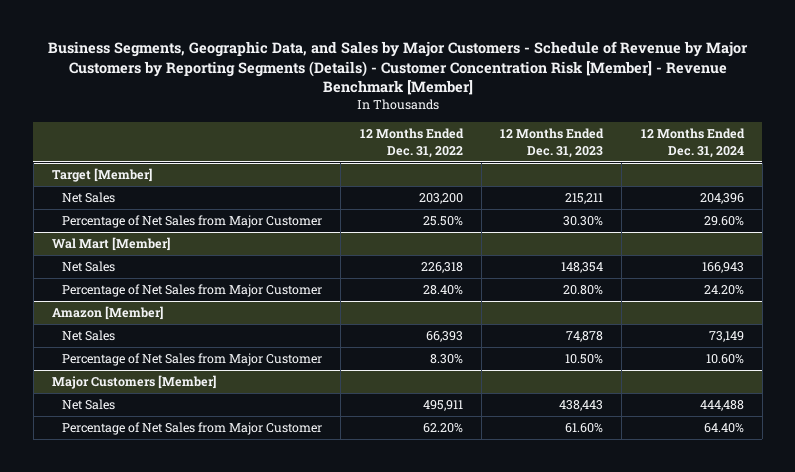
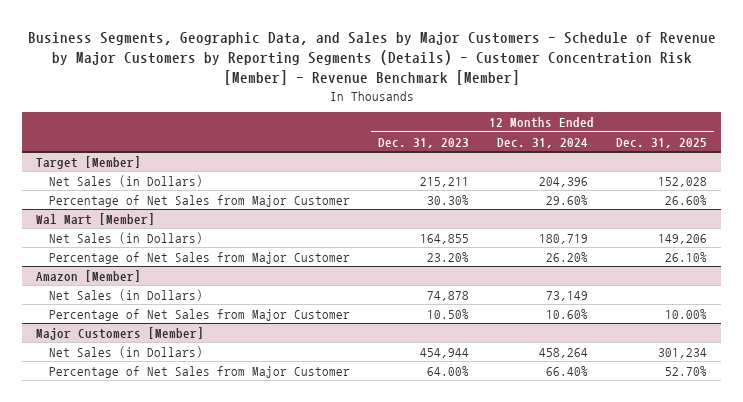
[359,128,464,158] 12 Months Ended Dec. 31, 2022 -> none
none -> [616,137,708,148] Dec. 31, 2025
[62,192,116,204] Net Sales -> [48,174,203,187] Net Sales (in Dollars)
[62,261,116,273] Net Sales -> [48,231,203,244] Net Sales (in Dollars)
[561,262,604,274] 148,354 -> [419,233,469,244] 164,855
[701,262,744,274] 166,943 -> [538,233,588,244] 180,719
[563,285,604,296] 20.80% -> [426,251,469,262] 23.20%
[703,285,744,296] 24.20% -> [545,251,588,262] 26.20%
[62,330,116,342] Net Sales -> [48,288,203,301] Net Sales (in Dollars)
[62,399,116,411] Net Sales -> [48,345,203,358] Net Sales (in Dollars)
[559,400,604,412] 438,443 -> [419,347,469,358] 454,944
[699,400,744,412] 444,488 -> [538,347,588,358] 458,264
[565,423,604,434] 61.60% -> [426,365,469,376] 64.00%
[703,423,744,434] 64.40% -> [545,365,588,376] 66.40%

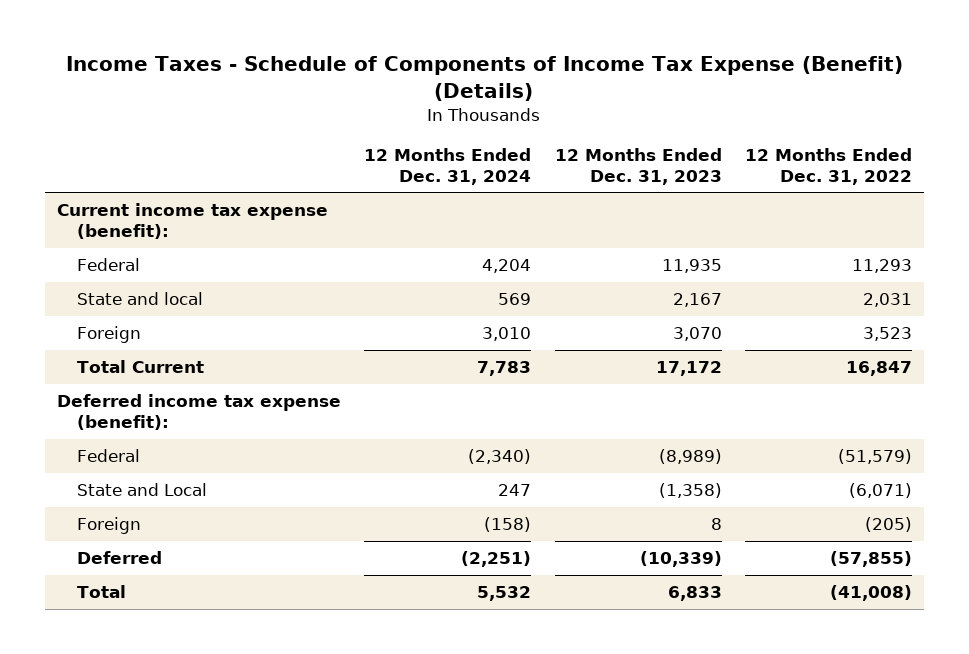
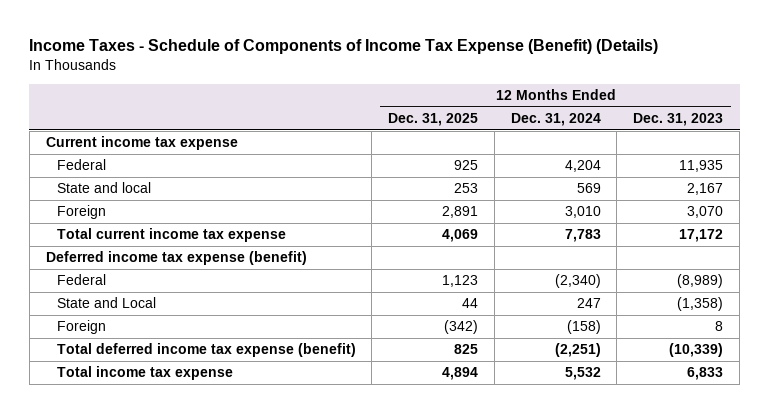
[745,147,913,185] 12 Months Ended Dec. 31, 2022 -> none
none -> [388,112,479,126] Dec. 31, 2025
[56,203,328,239] Current income tax expense (benefit): -> [45,136,238,151] Current income tax expense
[77,360,205,374] Total Current -> [56,228,286,243] Total current income tax expense
[56,394,341,430] Deferred income tax expense (benefit): -> [45,251,307,266] Deferred income tax expense (benefit)
[77,551,163,565] Deferred -> [56,343,356,358] Total deferred income tax expense (benefit)
[77,585,127,599] Total -> [56,366,233,381] Total income tax expense

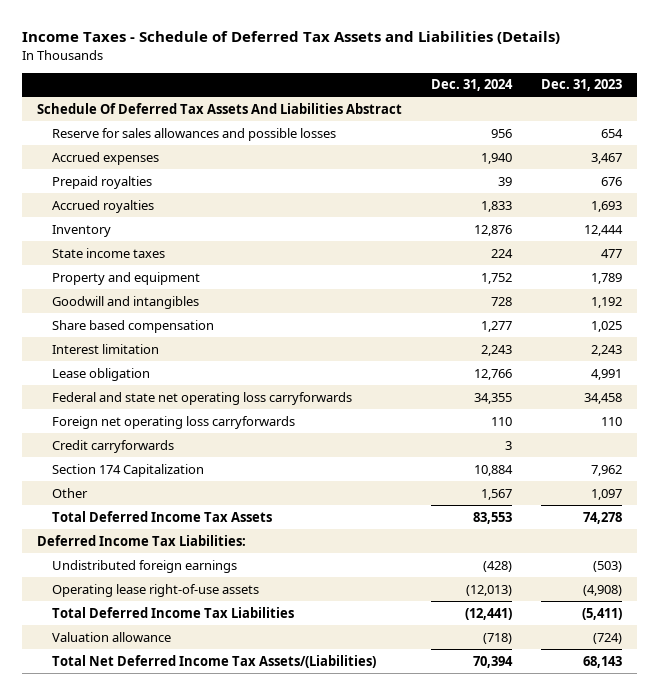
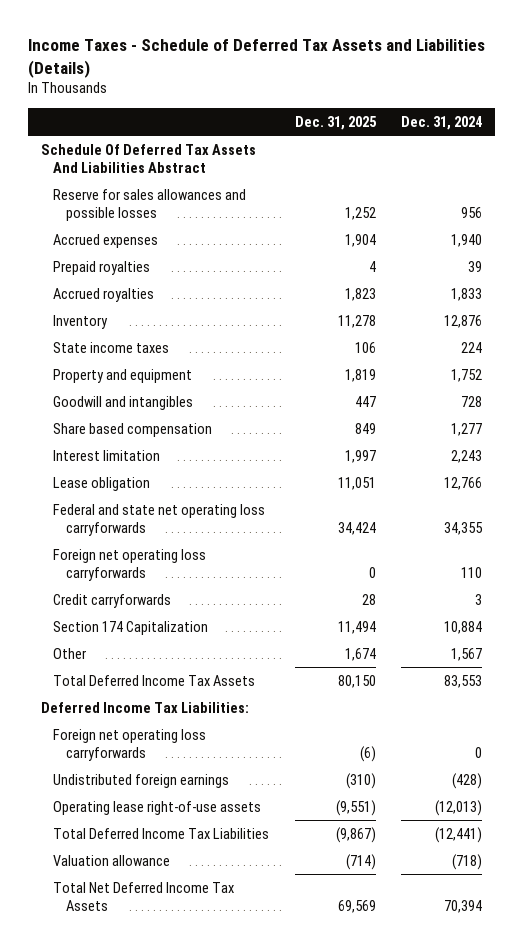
[541,79,623,92] Dec. 31, 2023 -> none
none -> [294,116,377,131] Dec. 31, 2025
none -> [53,728,207,761] Foreign net operating loss carryforwards
[52,654,377,668] Total Net Deferred Income Tax Assets/(Liabilities) -> [53,881,235,911] Total Net Deferred Income Tax Assets

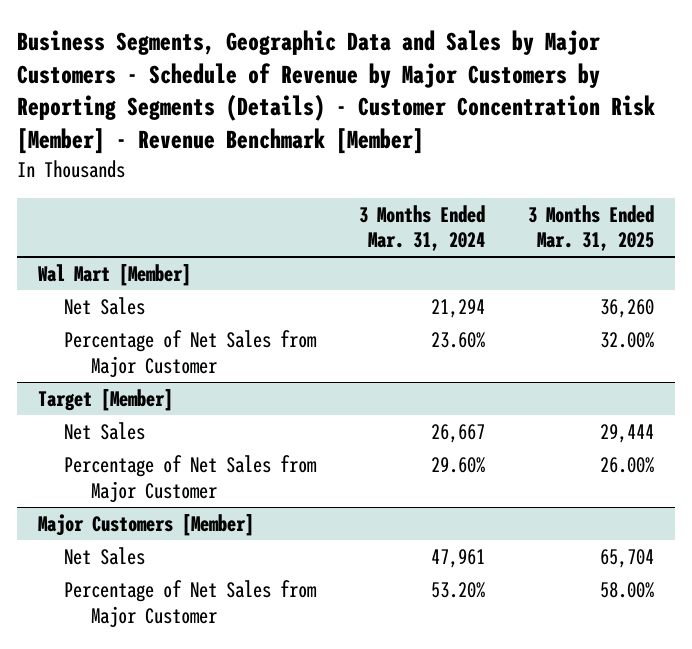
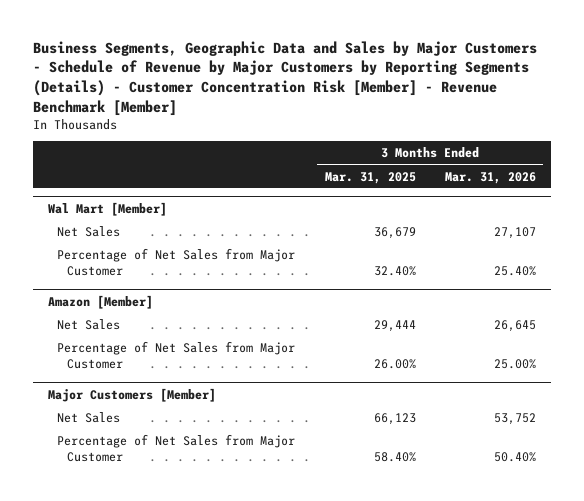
[359,204,486,252] 3 Months Ended Mar. 31, 2024 -> none
none -> [444,171,536,184] Mar. 31, 2026
[599,298,654,318] 36,260 -> [373,227,416,240] 36,679
[599,331,654,348] 32.00% -> [373,265,416,276] 32.40%
[38,388,174,411] Target [Member] -> [48,295,154,310] Amazon [Member]
[599,548,654,568] 65,704 -> [373,413,416,426] 66,123
[599,581,654,598] 58.00% -> [373,451,416,462] 58.40%

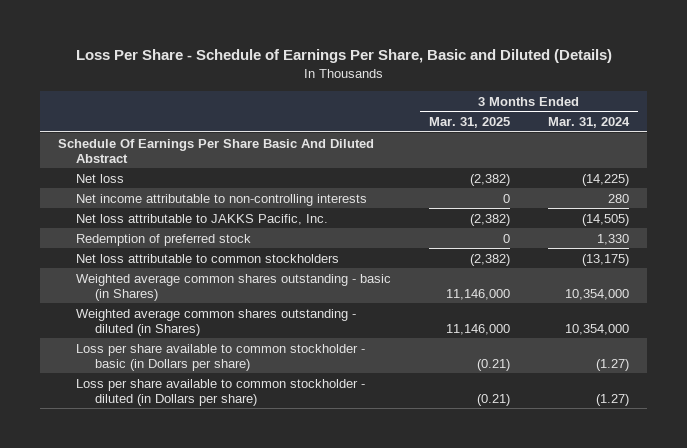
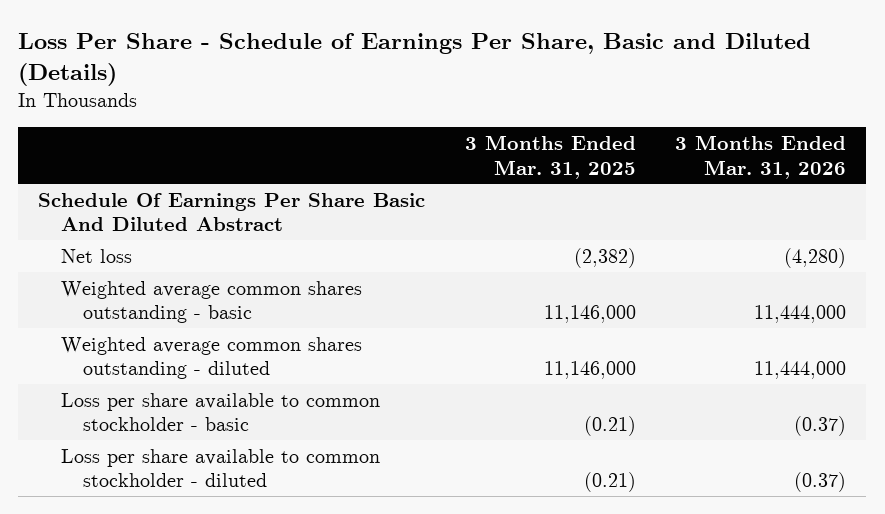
[547,116,630,128] Mar. 31, 2024 -> none
none -> [675,134,847,179] 3 Months Ended Mar. 31, 2026
[76,193,368,206] Net income attributable to non-controlling interests -> none
[76,213,329,225] Net loss attributable to JAKKS Pacific, Inc. -> none
[76,233,252,246] Redemption of preferred stock -> none
[76,253,340,263] Net loss attributable to common stockholders -> none
[76,273,392,301] Weighted average common shares outstanding - basic (in Shares) -> [60,280,362,324] Weighted average common shares outstanding - basic
[76,308,357,336] Weighted average common shares outstanding - diluted (in Shares) -> [60,336,362,380] Weighted average common shares outstanding - diluted
[76,343,366,371] Loss per share available to common stockholder - basic (in Dollars per share) -> [60,392,380,432] Loss per share available to common stockholder - basic
[76,378,366,406] Loss per share available to common stockholder - diluted (in Dollars per share) -> [60,448,380,488] Loss per share available to common stockholder - diluted

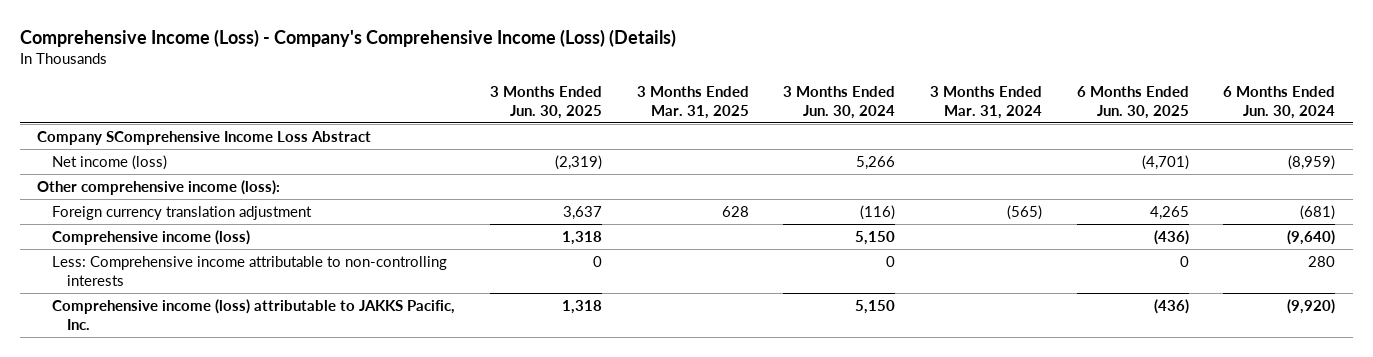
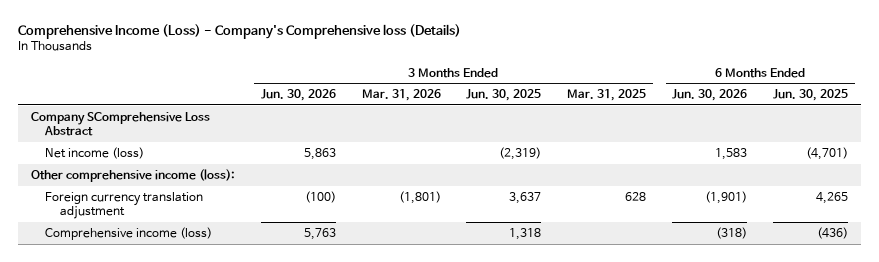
[20,28,677,47] Comprehensive Income (Loss) - Company's Comprehensive Income (Loss) (Details) -> [17,24,461,40] Comprehensive Income (Loss) - Company's Comprehensive loss (Details)
[783,85,896,119] 3 Months Ended Jun. 30, 2024 -> none
[929,85,1042,119] 3 Months Ended Mar. 31, 2024 -> none
[1223,85,1336,119] 6 Months Ended Jun. 30, 2024 -> none
none -> [260,89,336,102] Jun. 30, 2026
none -> [361,89,441,102] Mar. 31, 2026
none -> [672,89,748,102] Jun. 30, 2026
[37,130,372,145] Company SComprehensive Income Loss Abstract -> [30,111,210,137] Company SComprehensive Loss Abstract
[52,255,448,286] Less: Comprehensive income attributable to non-controlling interests -> none
[52,298,456,330] Comprehensive income (loss) attributable to JAKKS Pacific, Inc. -> none

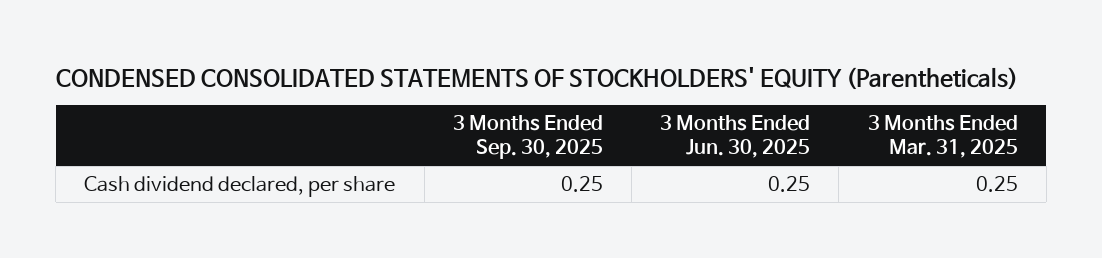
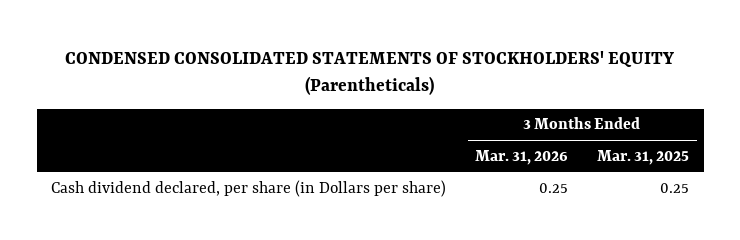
[452,115,603,160] 3 Months Ended Sep. 30, 2025 -> none
[660,115,811,159] 3 Months Ended Jun. 30, 2025 -> none
none -> [475,149,569,165] Mar. 31, 2026
[84,175,396,197] Cash dividend declared, per share -> [51,179,447,197] Cash dividend declared, per share (in Dollars per share)

